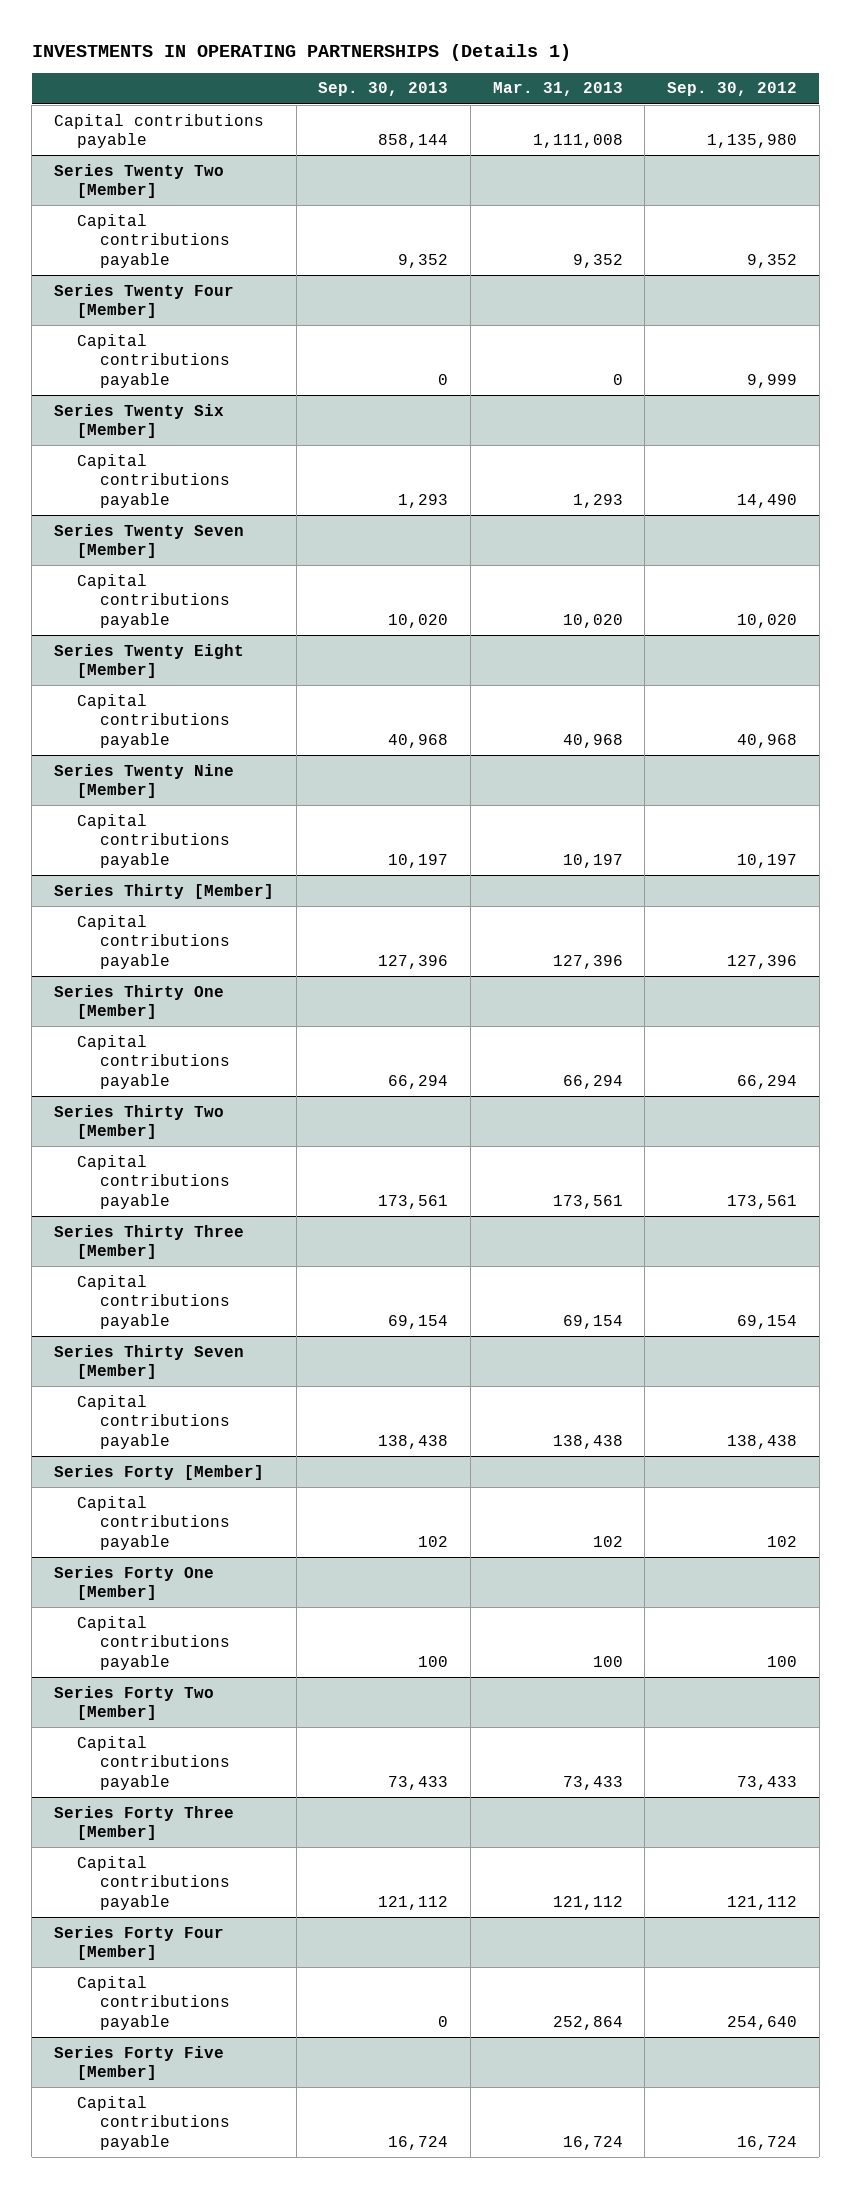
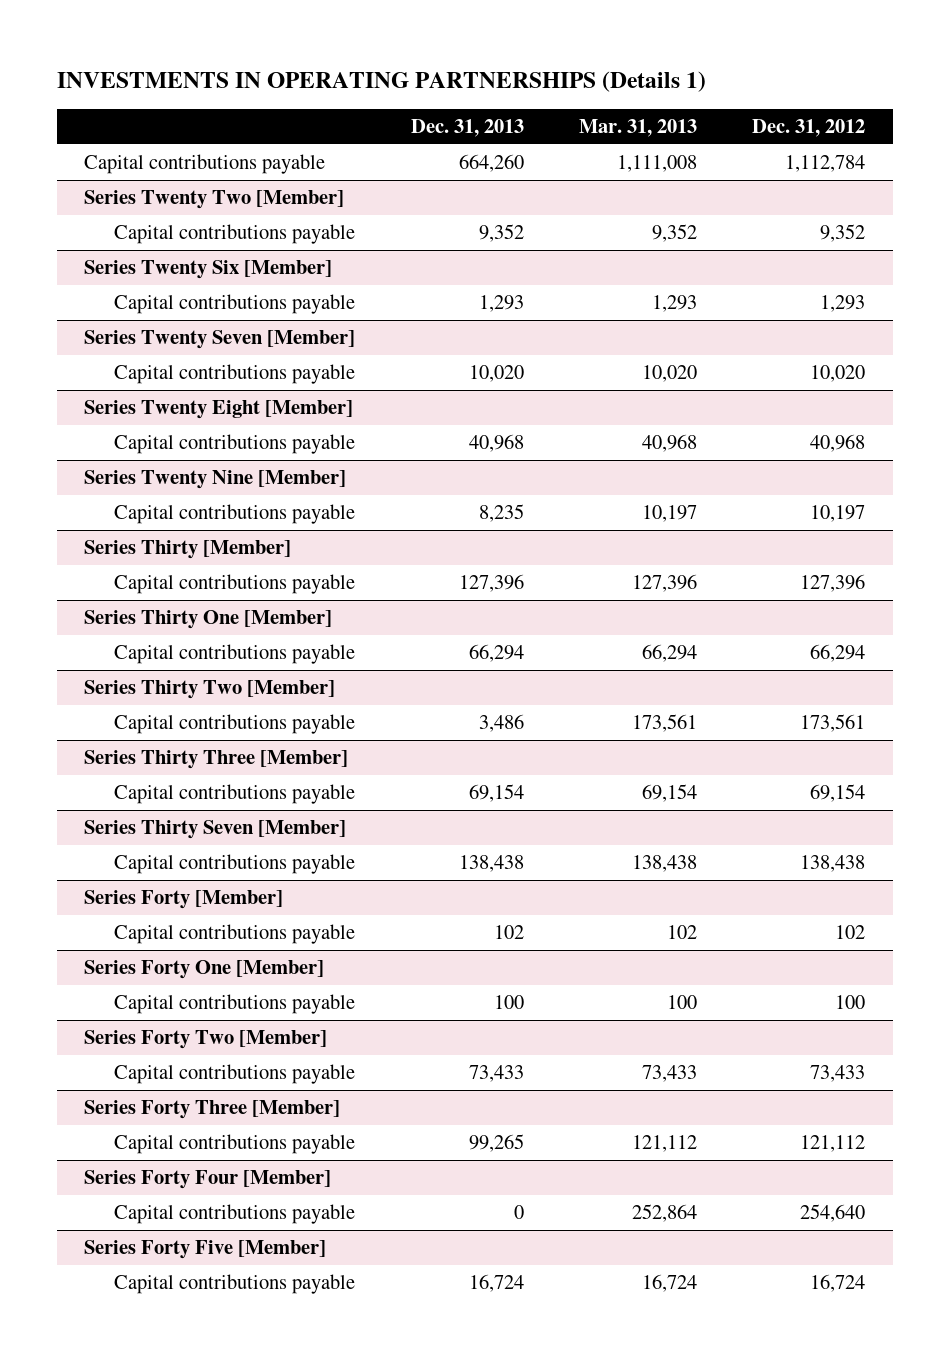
[318,82,449,97] Sep. 30, 2013 -> none
[667,82,798,97] Sep. 30, 2012 -> none
none -> [410,119,524,138] Dec. 31, 2013
none -> [752,119,866,138] Dec. 31, 2012
[54,283,235,319] Series Twenty Four [Member] -> none
[76,333,230,388] Capital contributions payable -> none

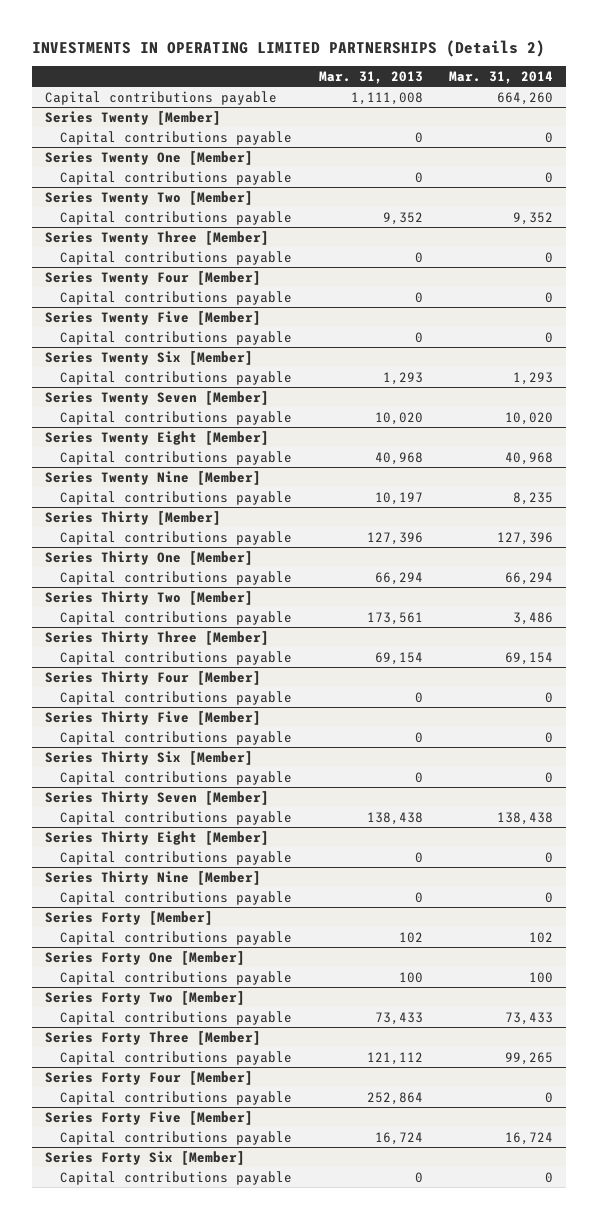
[56,71,706,93] INVESTMENTS IN OPERATING PARTNERSHIPS (Details 1) -> [31,39,545,57] INVESTMENTS IN OPERATING LIMITED PARTNERSHIPS (Details 2)
[410,119,524,138] Dec. 31, 2013 -> none
[752,119,866,138] Dec. 31, 2012 -> none
none -> [448,70,553,84] Mar. 31, 2014
none -> [44,110,221,125] Series Twenty [Member]
none -> [60,130,293,145] Capital contributions payable
none -> [44,150,253,165] Series Twenty One [Member]
none -> [60,170,293,185] Capital contributions payable
none -> [44,230,269,245] Series Twenty Three [Member]
none -> [60,250,293,265] Capital contributions payable
none -> [44,270,261,285] Series Twenty Four [Member]
none -> [60,290,293,305] Capital contributions payable
none -> [44,310,261,325] Series Twenty Five [Member]
none -> [60,330,293,345] Capital contributions payable
none -> [44,670,261,685] Series Thirty Four [Member]
none -> [60,690,293,705] Capital contributions payable
none -> [44,710,261,725] Series Thirty Five [Member]
none -> [60,730,293,745] Capital contributions payable
none -> [44,750,253,765] Series Thirty Six [Member]
none -> [60,770,293,785] Capital contributions payable
none -> [44,830,269,845] Series Thirty Eight [Member]
none -> [60,850,293,865] Capital contributions payable
none -> [44,870,261,885] Series Thirty Nine [Member]
none -> [60,890,293,905] Capital contributions payable
none -> [44,1150,245,1165] Series Forty Six [Member]
none -> [60,1170,293,1185] Capital contributions payable

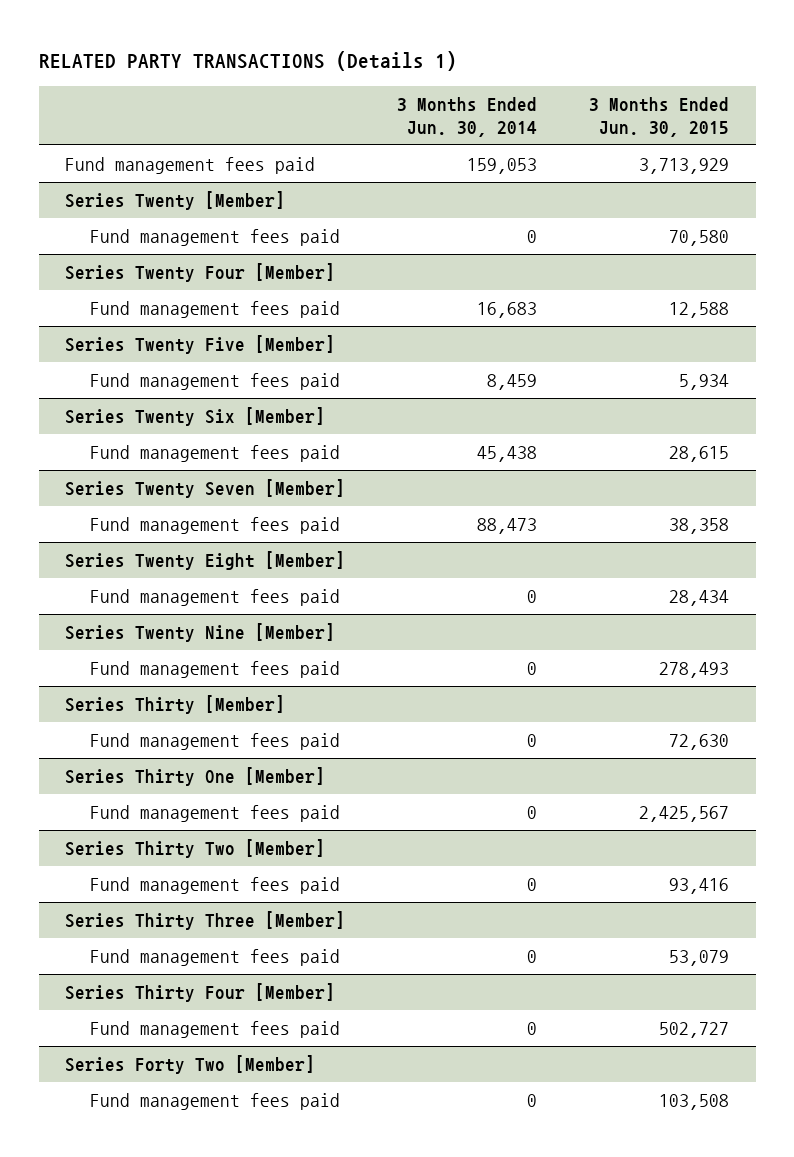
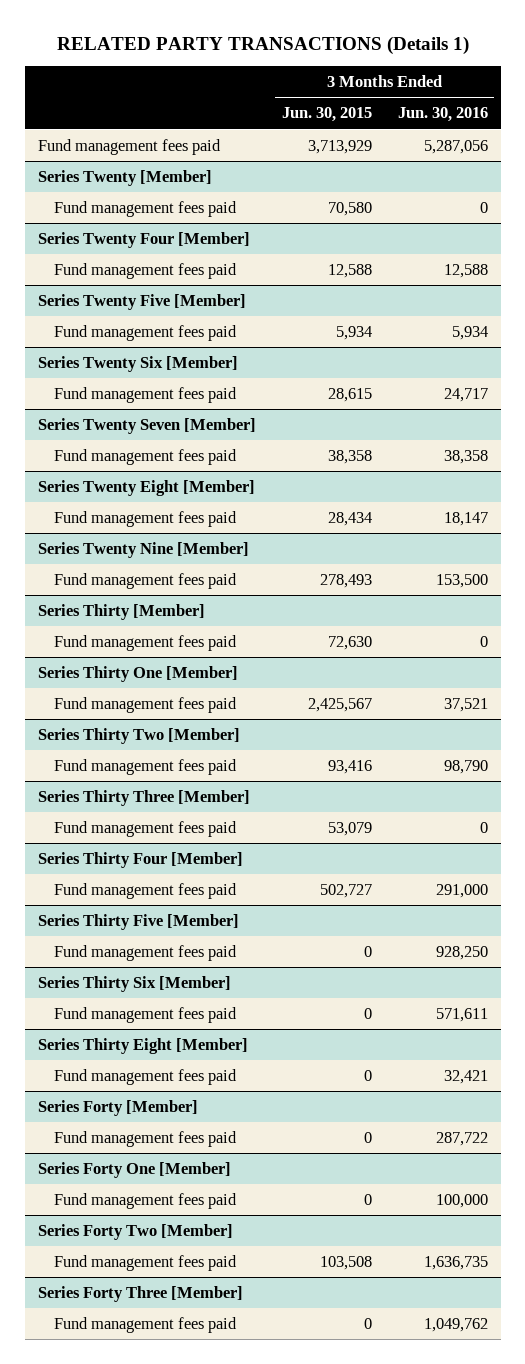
[397,96,538,137] 3 Months Ended Jun. 30, 2014 -> none
none -> [397,107,488,123] Jun. 30, 2016
none -> [37,913,239,930] Series Thirty Five [Member]
none -> [54,944,238,961] Fund management fees paid
none -> [37,975,231,992] Series Thirty Six [Member]
none -> [54,1006,238,1023] Fund management fees paid
none -> [37,1037,248,1054] Series Thirty Eight [Member]
none -> [54,1068,238,1085] Fund management fees paid
none -> [37,1099,198,1116] Series Forty [Member]
none -> [54,1130,238,1147] Fund management fees paid
none -> [37,1161,231,1178] Series Forty One [Member]
none -> [54,1192,238,1209] Fund management fees paid
none -> [37,1285,243,1302] Series Forty Three [Member]
none -> [54,1316,238,1333] Fund management fees paid

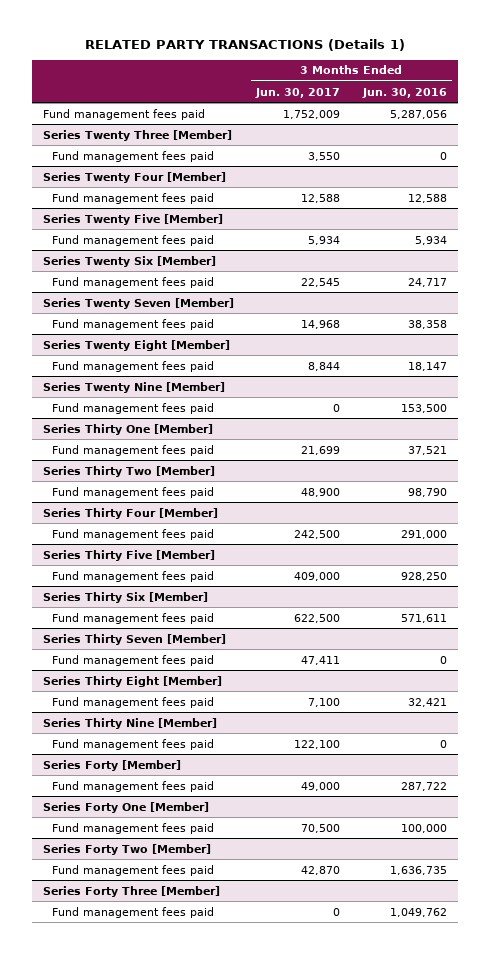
[281,107,372,123] Jun. 30, 2015 -> none
none -> [255,87,341,98] Jun. 30, 2017
[37,169,212,186] Series Twenty [Member] -> [42,129,232,141] Series Twenty Three [Member]
[37,603,205,620] Series Thirty [Member] -> none
[54,634,238,651] Fund management fees paid -> none
[37,789,250,806] Series Thirty Three [Member] -> none
[54,820,238,837] Fund management fees paid -> none
none -> [42,633,226,645] Series Thirty Seven [Member]
none -> [52,654,215,666] Fund management fees paid
none -> [42,717,217,729] Series Thirty Nine [Member]
none -> [52,738,215,750] Fund management fees paid

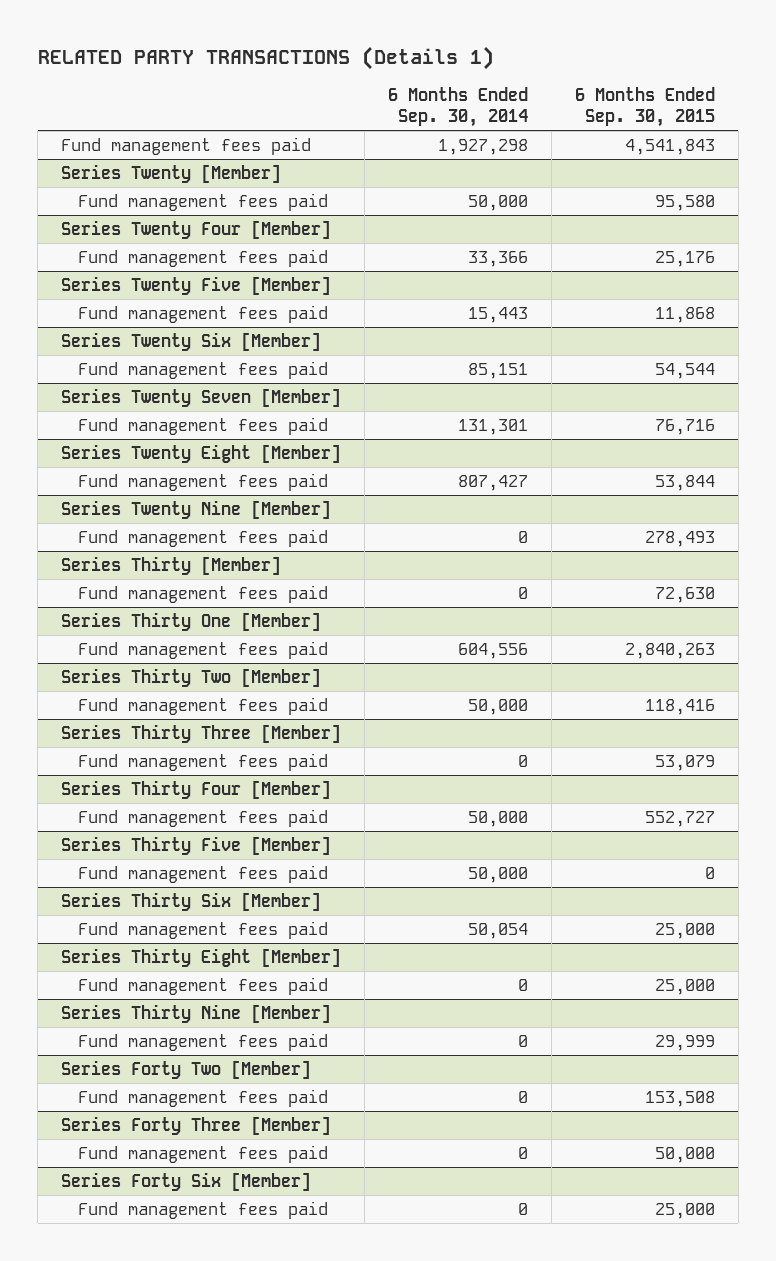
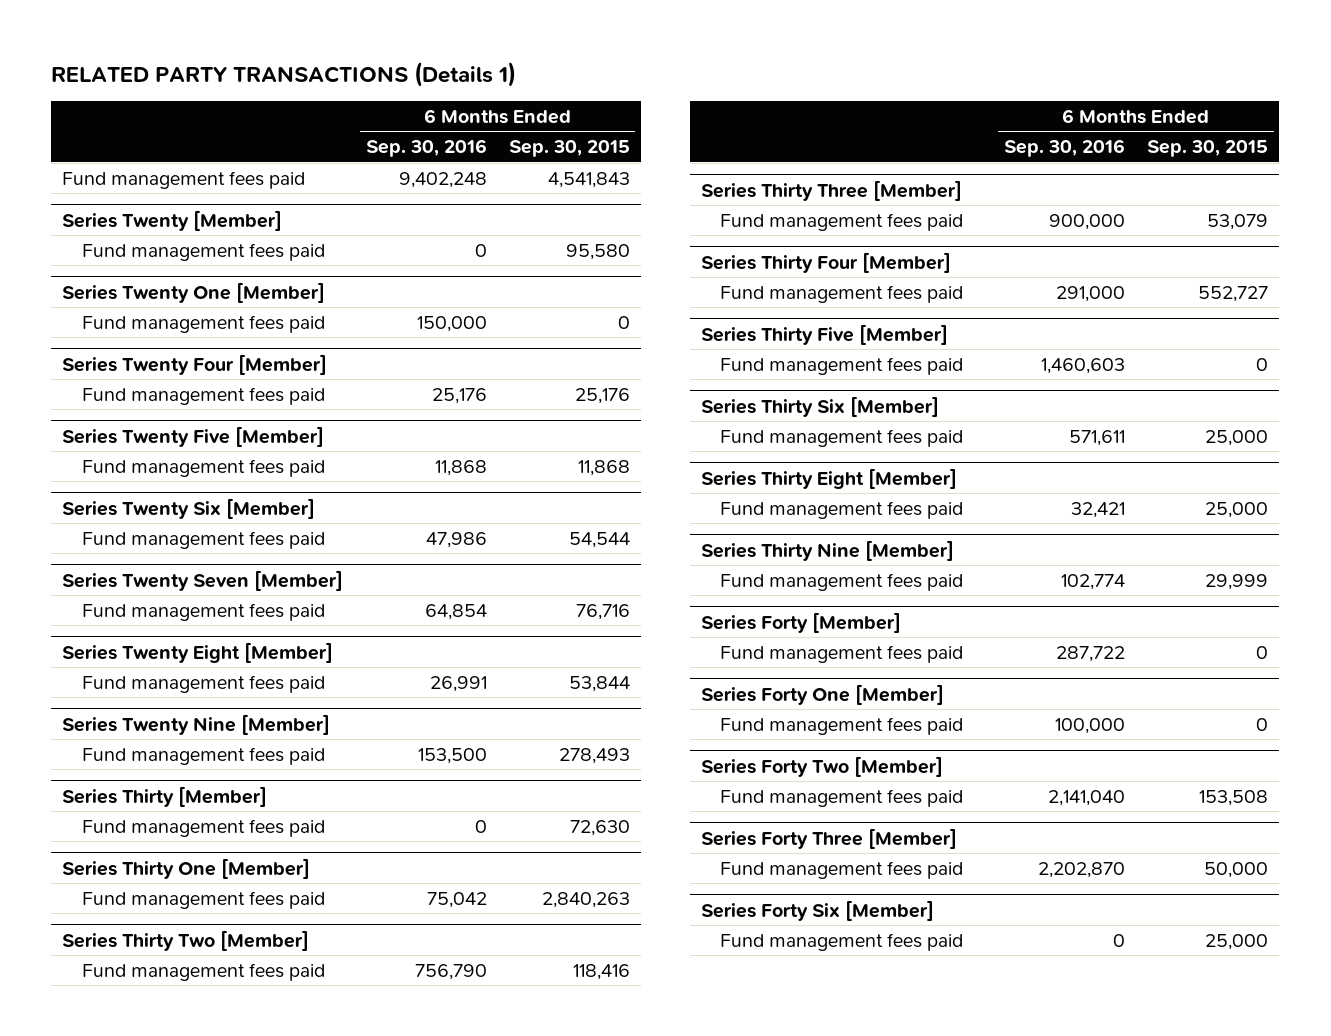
[387,87,528,128] 6 Months Ended Sep. 30, 2014 -> none
none -> [365,139,487,158] Sep. 30, 2016
none -> [62,281,326,303] Series Twenty One [Member]
none -> [81,314,325,333] Fund management fees paid
none -> [700,611,901,633] Series Forty [Member]
none -> [720,644,964,663] Fund management fees paid
none -> [700,683,944,705] Series Forty One [Member]
none -> [720,716,964,735] Fund management fees paid

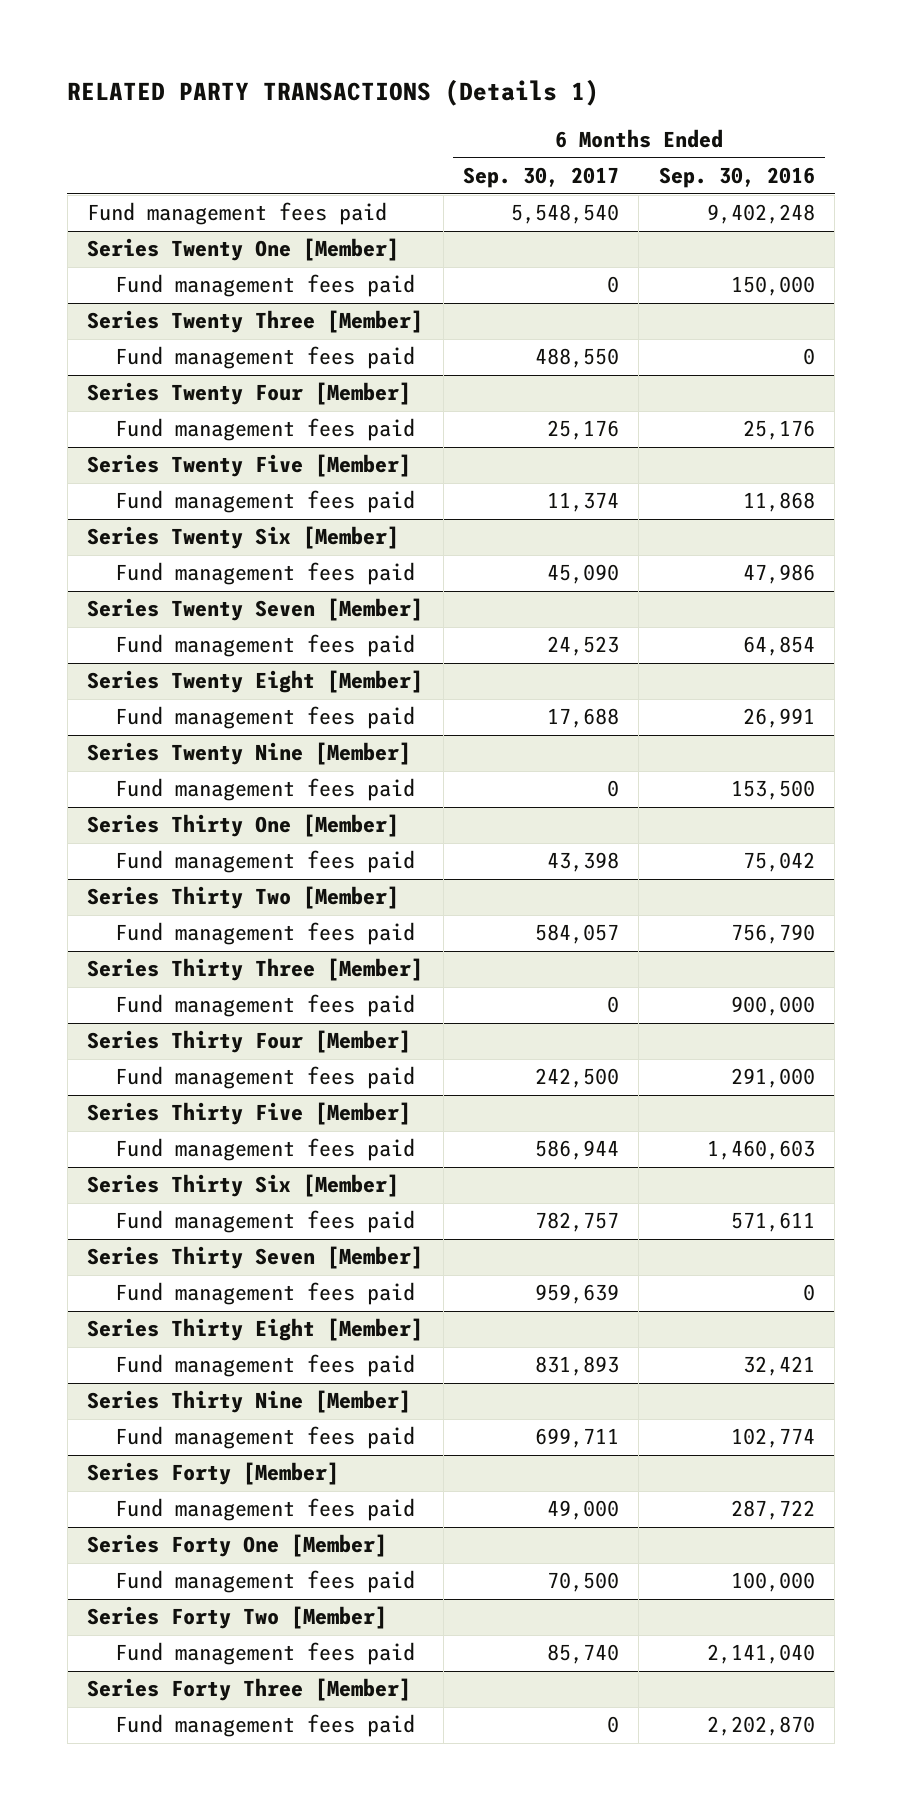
[508,140,630,158] Sep. 30, 2015 -> none
none -> [462,167,619,189] Sep. 30, 2017
[62,209,283,231] Series Twenty [Member] -> none
[81,242,325,261] Fund management fees paid -> none
none -> [87,310,424,334] Series Twenty Three [Member]
none -> [114,346,415,370] Fund management fees paid
[62,785,268,807] Series Thirty [Member] -> none
[81,818,325,837] Fund management fees paid -> none
none -> [87,1246,424,1270] Series Thirty Seven [Member]
none -> [114,1282,415,1306] Fund management fees paid
[700,899,934,921] Series Forty Six [Member] -> none
[720,932,964,951] Fund management fees paid -> none

